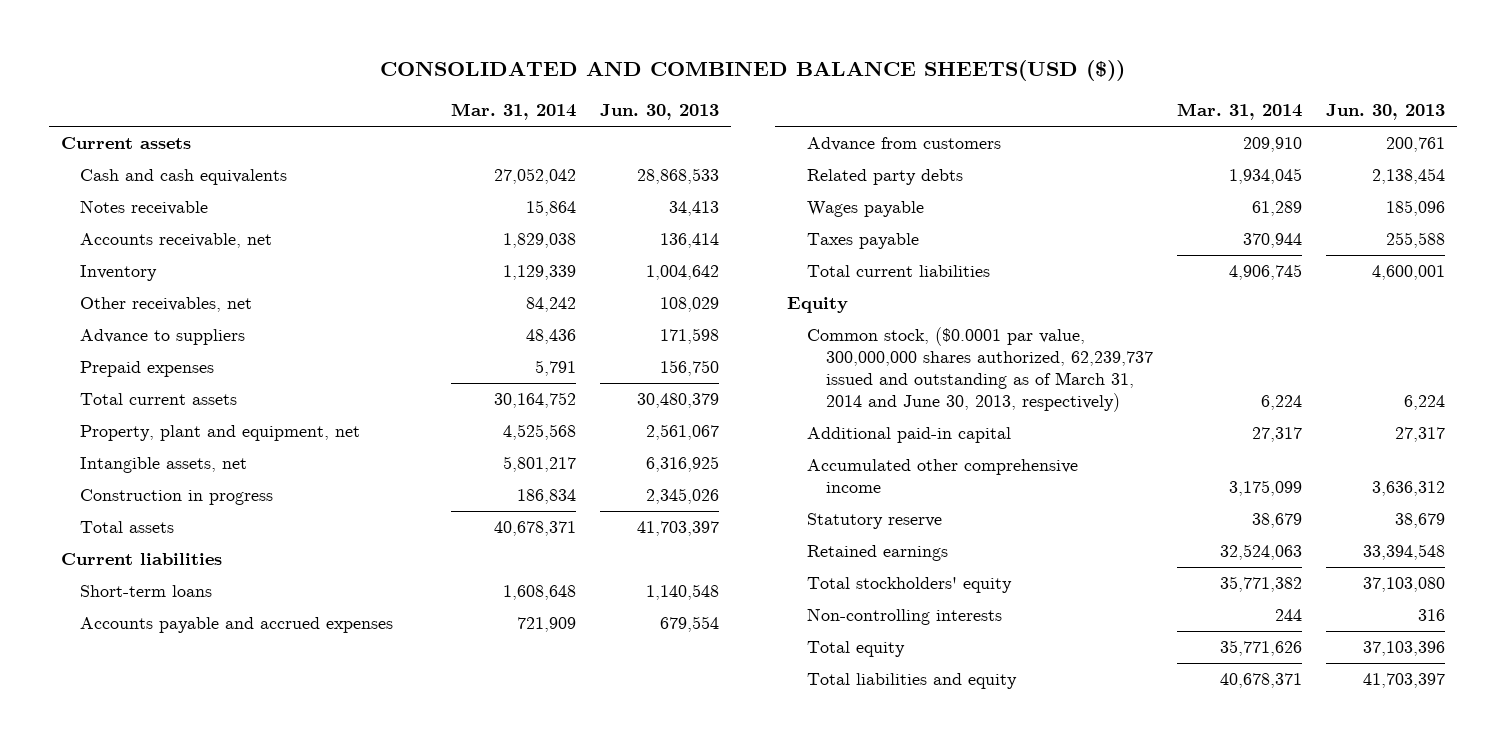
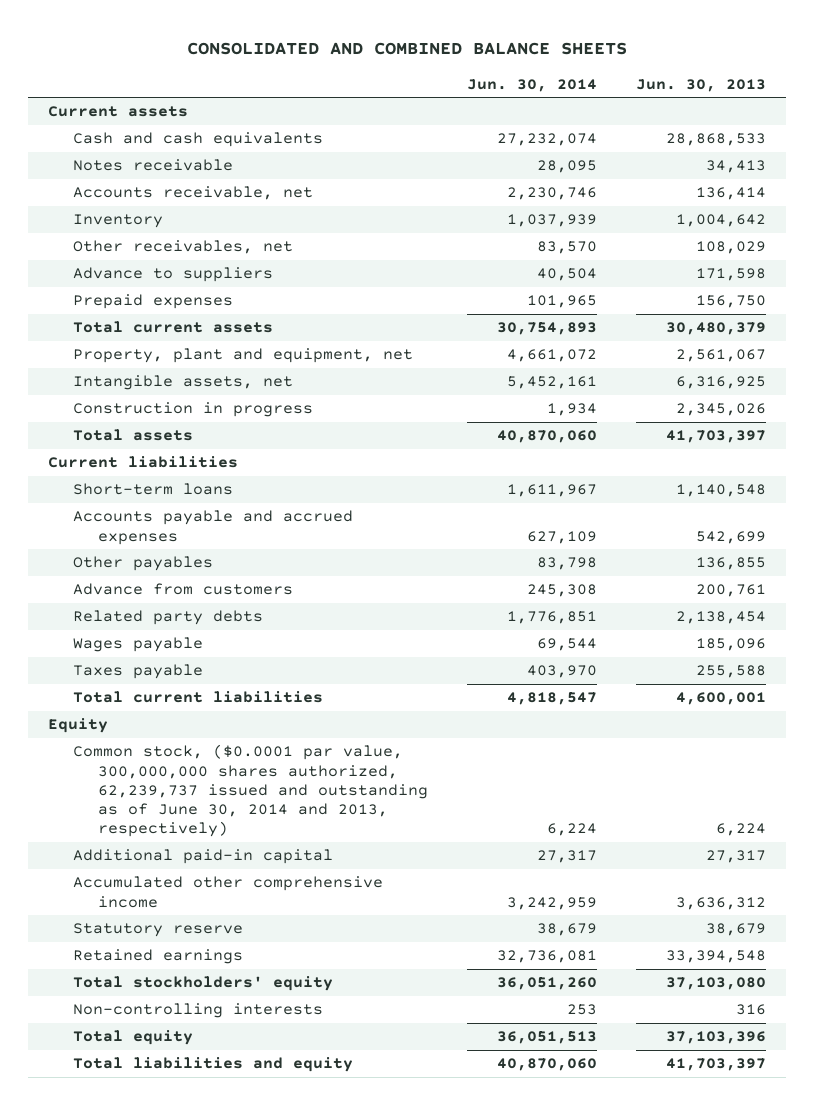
[380,60,1126,82] CONSOLIDATED AND COMBINED BALANCE SHEETS(USD ($)) -> [187,41,628,55] CONSOLIDATED AND COMBINED BALANCE SHEETS
[450,103,576,121] Mar. 31, 2014 -> none
none -> [467,78,598,92] Jun. 30, 2014
[659,616,719,633] 679,554 -> [696,530,767,544] 542,699
none -> [73,556,214,572] Other payables
[806,327,1153,412] Common stock, ($0.0001 par value, 300,000,000 shares authorized, 62,239,737 issued and outstanding as of March 31, 2014 and June 30, 2013, respectively) -> [73,744,429,838] Common stock, ($0.0001 par value, 300,000,000 shares authorized, 62,239,737 issued and outstanding as of June 30, 2014 and 2013, respectively)

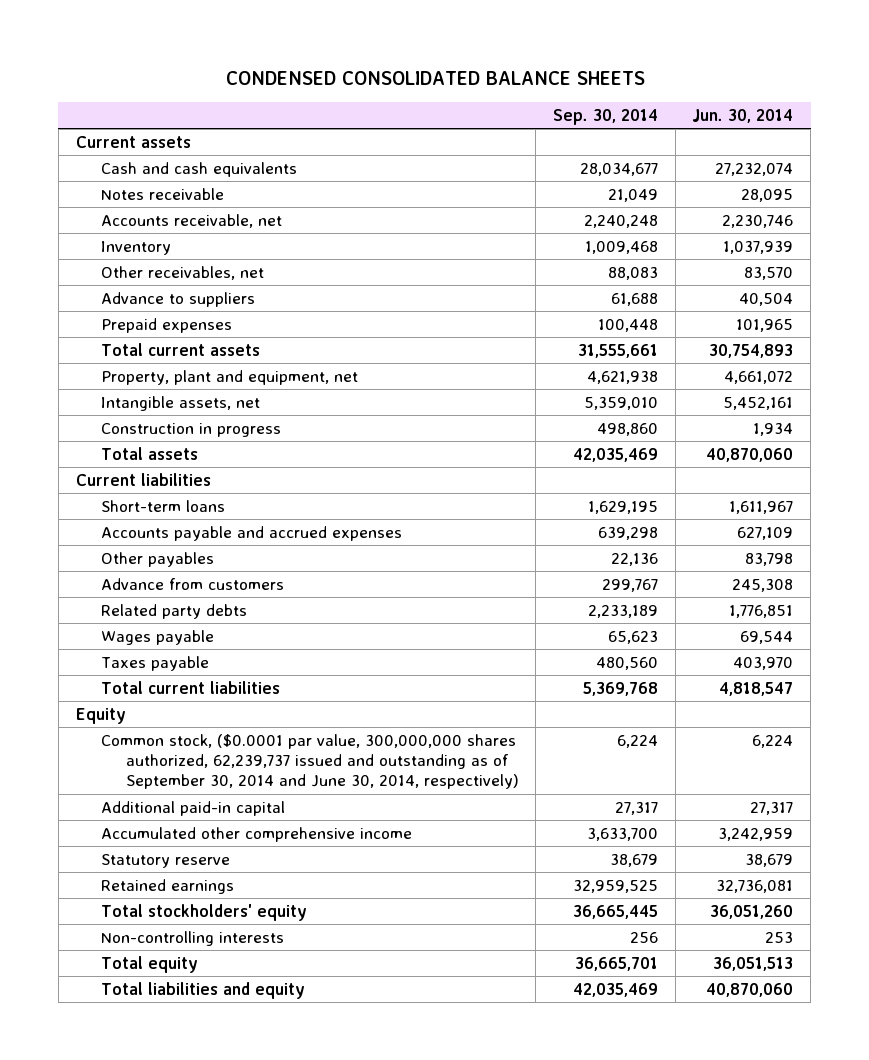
[187,41,628,55] CONSOLIDATED AND COMBINED BALANCE SHEETS -> [225,70,645,85] CONDENSED CONSOLIDATED BALANCE SHEETS
[636,78,767,92] Jun. 30, 2013 -> none
none -> [553,108,659,125] Sep. 30, 2014
[73,744,429,838] Common stock, ($0.0001 par value, 300,000,000 shares authorized, 62,239,737 issued and outstanding as of June 30, 2014 and 2013, respectively) -> [100,733,519,790] Common stock, ($0.0001 par value, 300,000,000 shares authorized, 62,239,737 issued and outstanding as of September 30, 2014 and June 30, 2014, respectively)

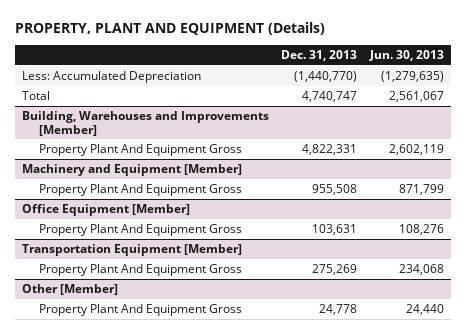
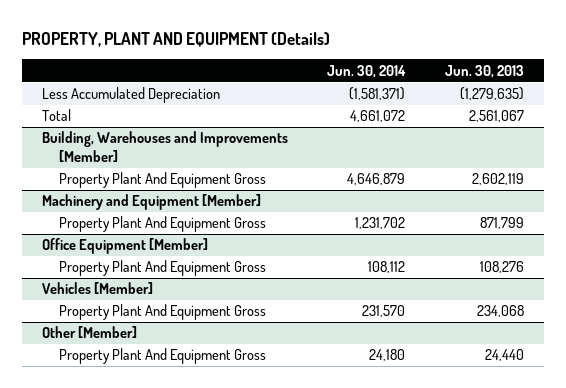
[281,49,358,61] Dec. 31, 2013 -> none
none -> [327,64,407,78] Jun. 30, 2014
[21,70,201,83] Less: Accumulated Depreciation -> [41,87,220,104] Less Accumulated Depreciation
[21,243,242,256] Transportation Equipment [Member] -> none
none -> [41,282,153,295] Vehicles [Member]

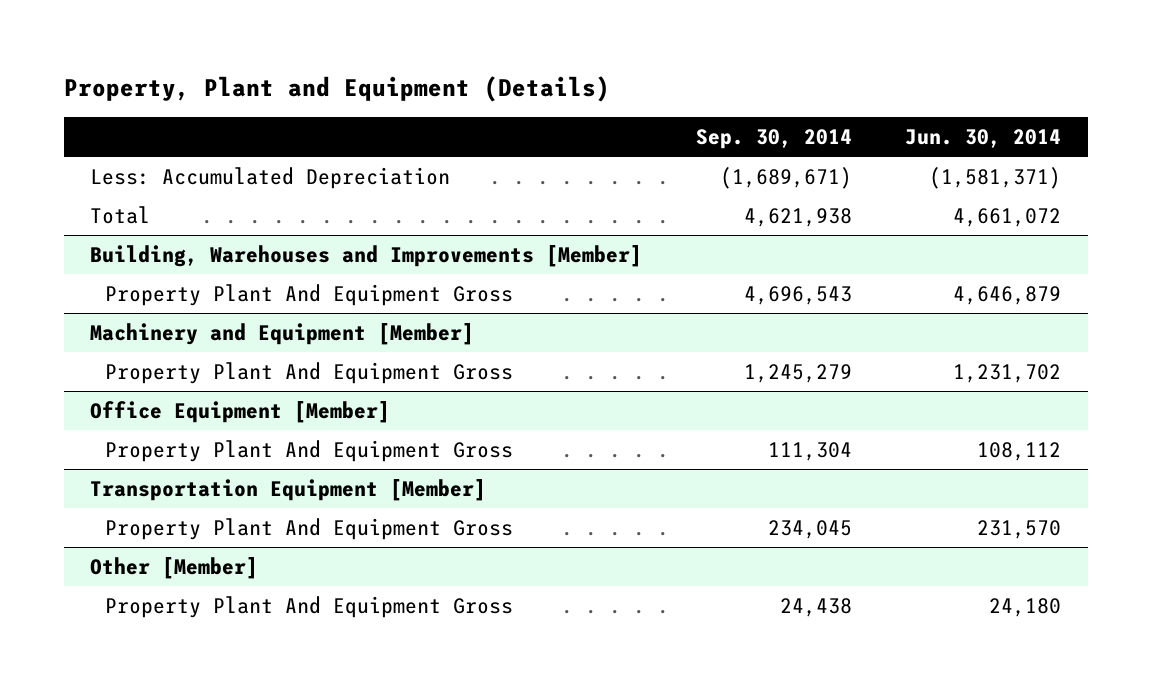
[22,31,331,47] PROPERTY, PLANT AND EQUIPMENT (Details) -> [63,75,610,102] Property, Plant and Equipment (Details)
[444,64,524,78] Jun. 30, 2013 -> none
none -> [695,128,852,149] Sep. 30, 2014
[41,87,220,104] Less Accumulated Depreciation -> [90,167,451,190] Less: Accumulated Depreciation
[41,282,153,295] Vehicles [Member] -> none
none -> [90,479,487,502] Transportation Equipment [Member]

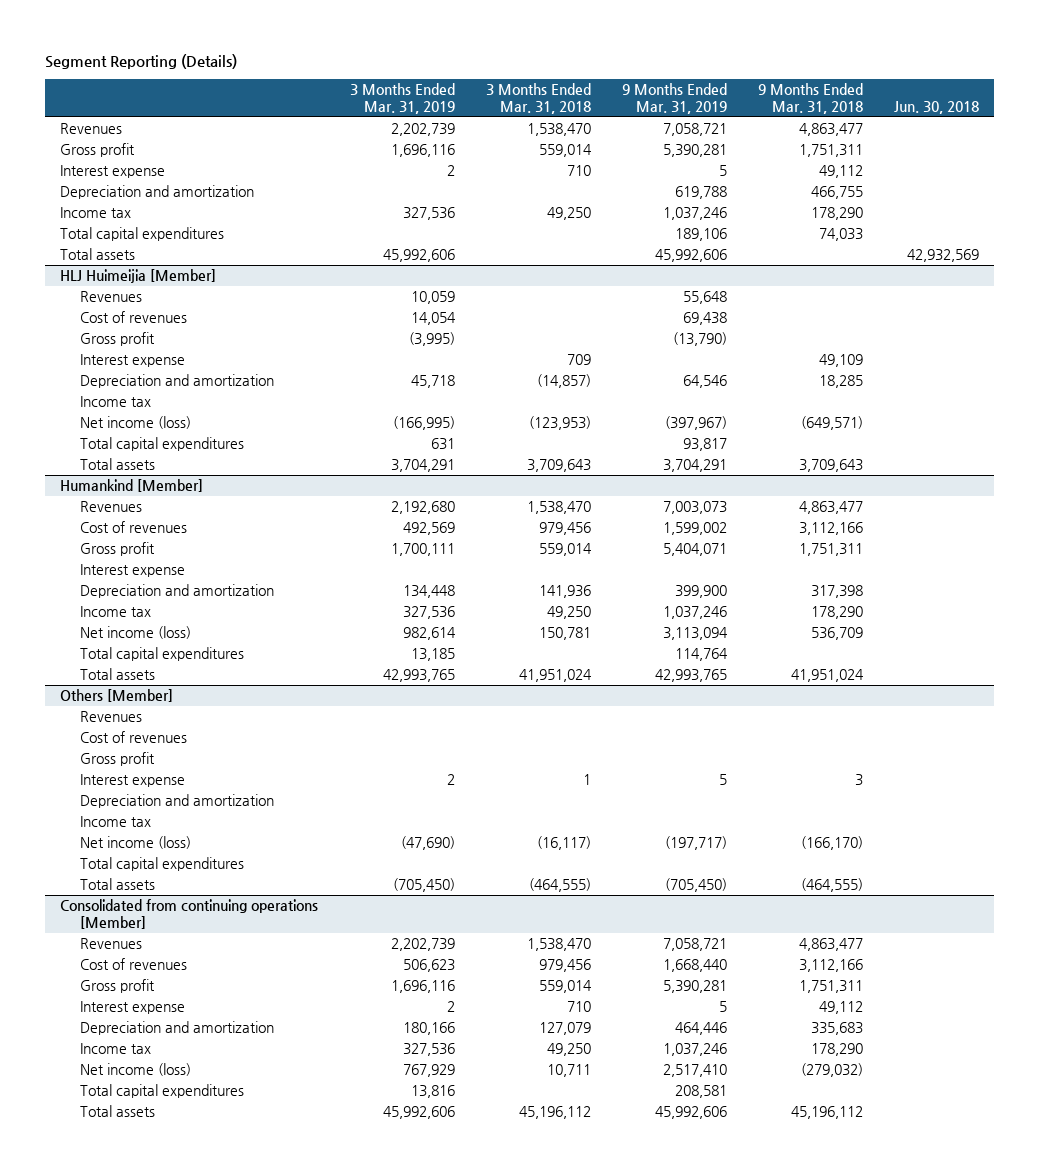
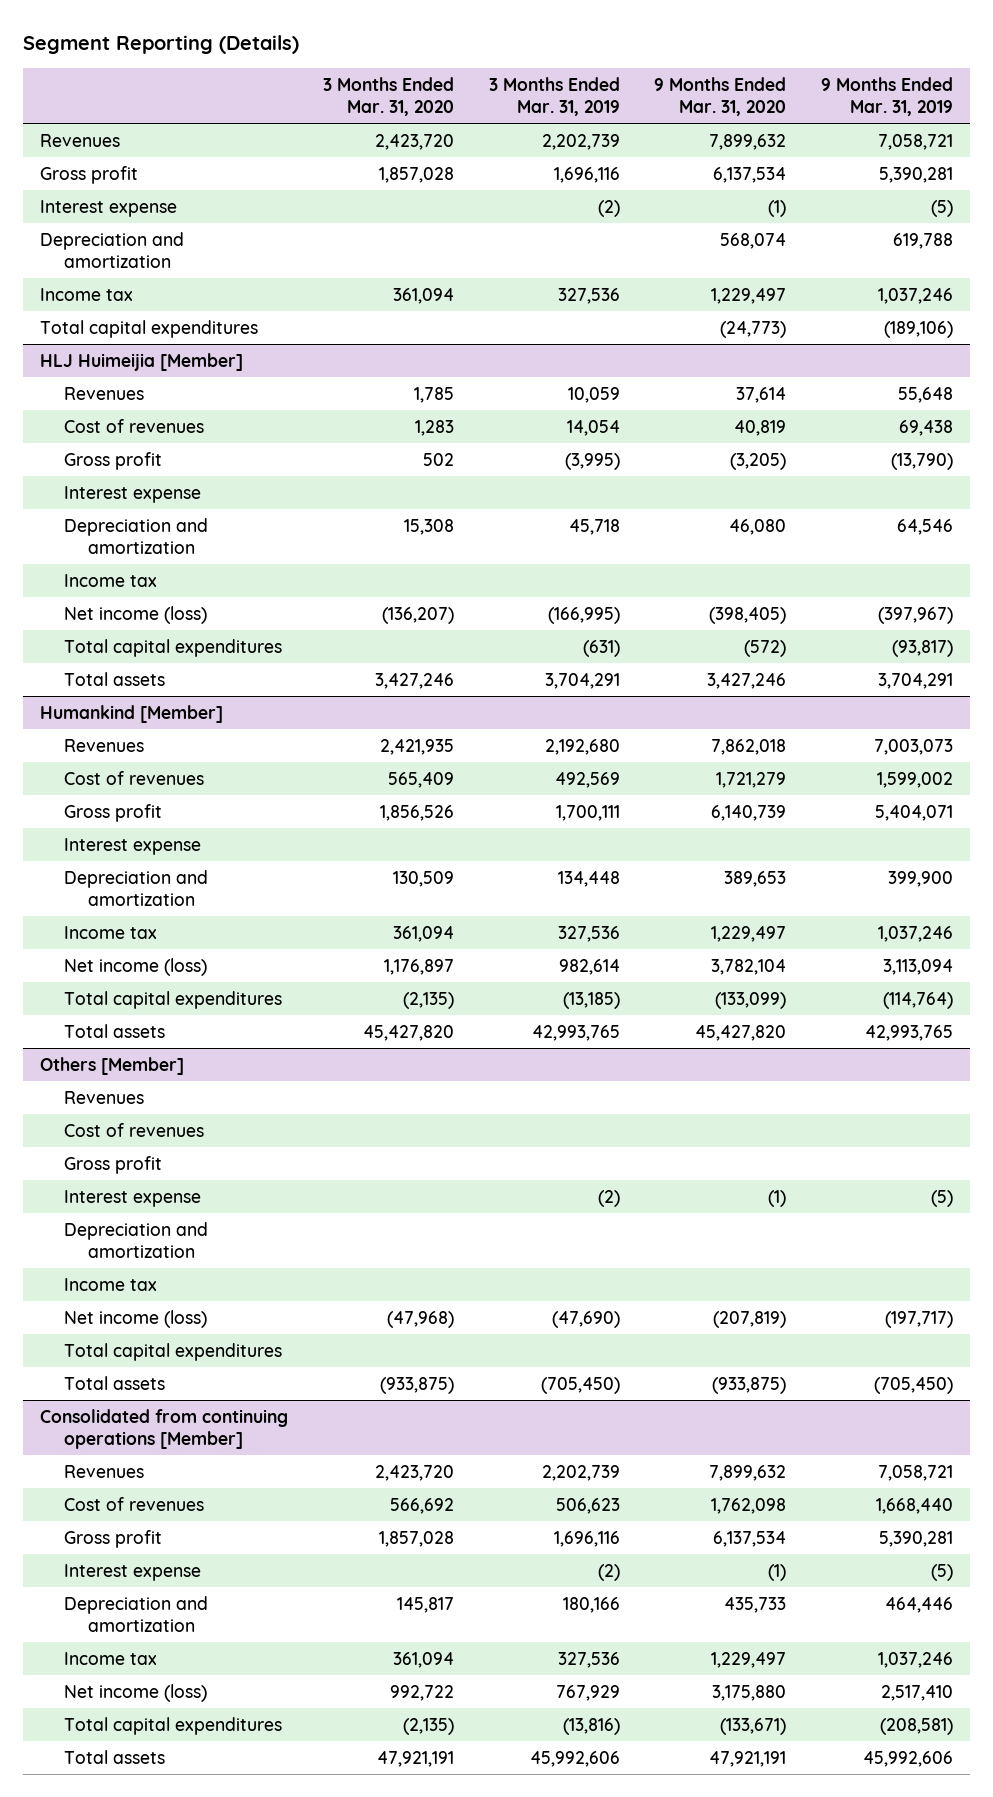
[485,82,591,114] 3 Months Ended Mar. 31, 2018 -> none
[757,82,863,114] 9 Months Ended Mar. 31, 2018 -> none
[893,100,979,114] Jun. 30, 2018 -> none
none -> [323,76,455,117] 3 Months Ended Mar. 31, 2020
none -> [654,76,787,117] 9 Months Ended Mar. 31, 2020
[446,165,455,177] 2 -> [597,199,620,217] (2)
[718,165,727,177] 5 -> [930,199,953,217] (5)
[60,248,136,261] Total assets -> none
[674,228,727,242] 189,106 -> [883,320,953,338] (189,106)
[430,438,455,451] 631 -> [582,639,620,657] (631)
[682,438,727,452] 93,817 -> [891,639,953,657] (93,817)
[410,648,455,662] 13,185 -> [562,991,620,1009] (13,185)
[674,648,728,662] 114,764 -> [882,991,953,1009] (114,764)
[446,774,455,786] 2 -> [597,1189,620,1207] (2)
[718,774,727,786] 5 -> [930,1189,953,1207] (5)
[446,1001,455,1013] 2 -> [597,1563,620,1581] (2)
[718,1001,727,1013] 5 -> [930,1563,953,1581] (5)
[410,1085,455,1099] 13,816 -> [562,1717,620,1735] (13,816)
[674,1085,727,1099] 208,581 -> [879,1717,953,1735] (208,581)

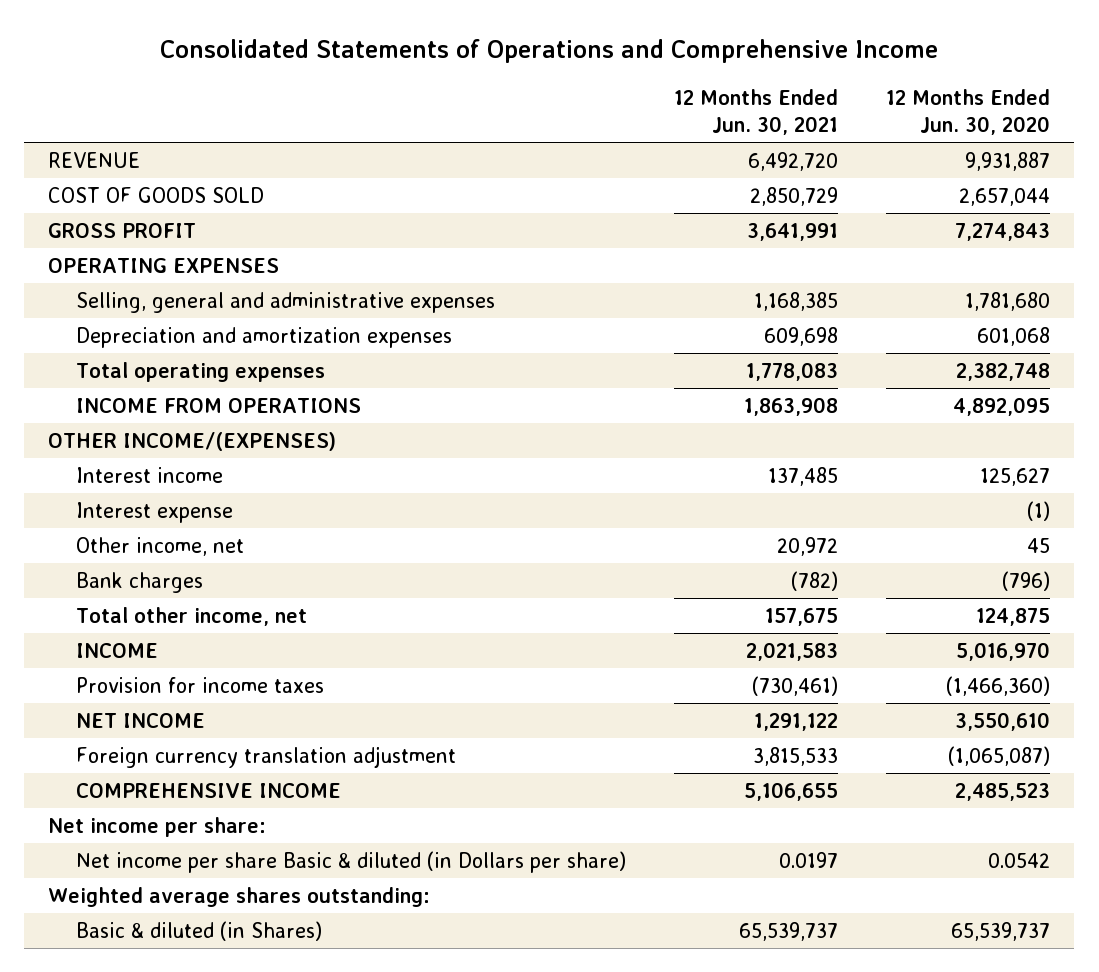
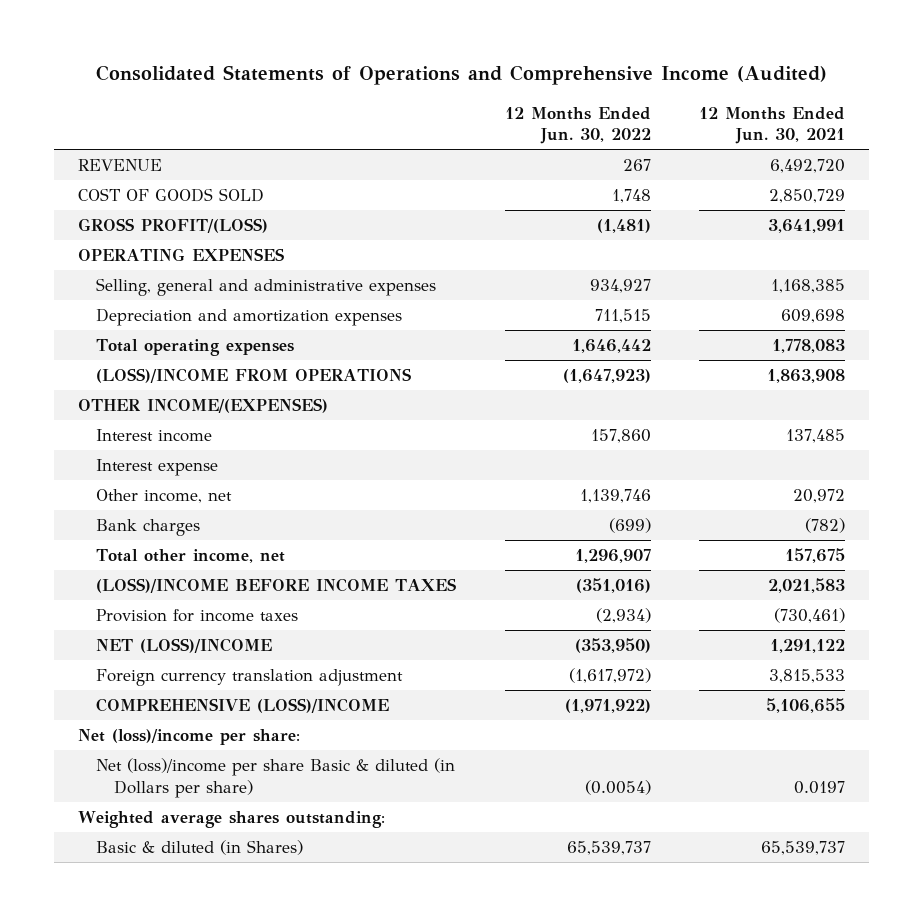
[160,39,939,64] Consolidated Statements of Operations and Comprehensive Income -> [95,65,827,86] Consolidated Statements of Operations and Comprehensive Income (Audited)
[886,88,1051,135] 12 Months Ended Jun. 30, 2020 -> none
none -> [504,106,651,145] 12 Months Ended Jun. 30, 2022
[48,223,197,239] GROSS PROFIT -> [77,218,268,234] GROSS PROFIT/(LOSS)
[76,398,362,414] INCOME FROM OPERATIONS -> [95,368,411,384] (LOSS)/INCOME FROM OPERATIONS
[76,643,159,659] INCOME -> [95,578,456,594] (LOSS)/INCOME BEFORE INCOME TAXES
[76,713,206,729] NET INCOME -> [95,638,272,654] NET (LOSS)/INCOME
[76,783,342,799] COMPREHENSIVE INCOME -> [95,698,389,714] COMPREHENSIVE (LOSS)/INCOME
[48,817,267,838] Net income per share: -> [77,729,300,746] Net (loss)/income per share:
[76,851,627,874] Net income per share Basic & diluted (in Dollars per share) -> [95,758,455,798] Net (loss)/income per share Basic & diluted (in Dollars per share)

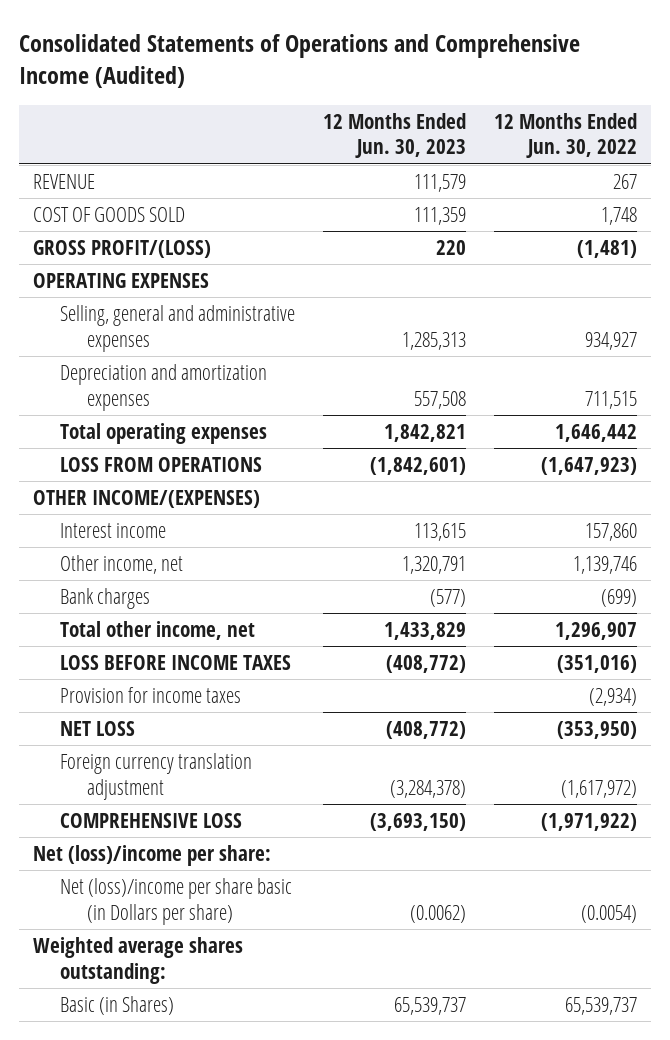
[699,106,846,145] 12 Months Ended Jun. 30, 2021 -> none
none -> [322,112,466,159] 12 Months Ended Jun. 30, 2023
[95,368,411,384] (LOSS)/INCOME FROM OPERATIONS -> [59,457,262,473] LOSS FROM OPERATIONS
[95,459,218,477] Interest expense -> none
[95,578,456,594] (LOSS)/INCOME BEFORE INCOME TAXES -> [59,655,291,671] LOSS BEFORE INCOME TAXES
[95,638,272,654] NET (LOSS)/INCOME -> [59,721,135,737] NET LOSS
[95,698,389,714] COMPREHENSIVE (LOSS)/INCOME -> [59,813,242,829] COMPREHENSIVE LOSS
[95,758,455,798] Net (loss)/income per share Basic & diluted (in Dollars per share) -> [59,878,292,925] Net (loss)/income per share basic (in Dollars per share)
[95,840,303,856] Basic & diluted (in Shares) -> [59,996,174,1016] Basic (in Shares)

